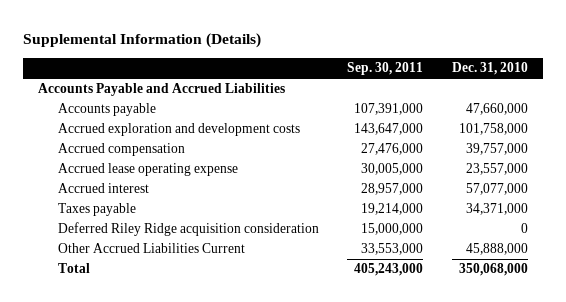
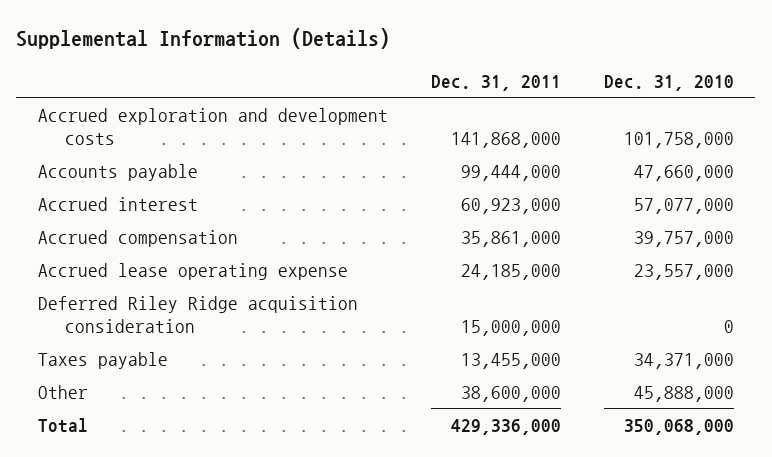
[347,62,424,76] Sep. 30, 2011 -> none
none -> [430,74,561,91] Dec. 31, 2011
[37,83,285,97] Accounts Payable and Accrued Liabilities -> none
[57,103,156,117] Accounts payable -> [37,163,198,181] Accounts payable
[57,183,149,194] Accrued interest -> [37,196,198,211] Accrued interest
[57,203,136,217] Taxes payable -> [37,351,168,369] Taxes payable
[57,243,245,254] Other Accrued Liabilities Current -> [37,384,88,399] Other

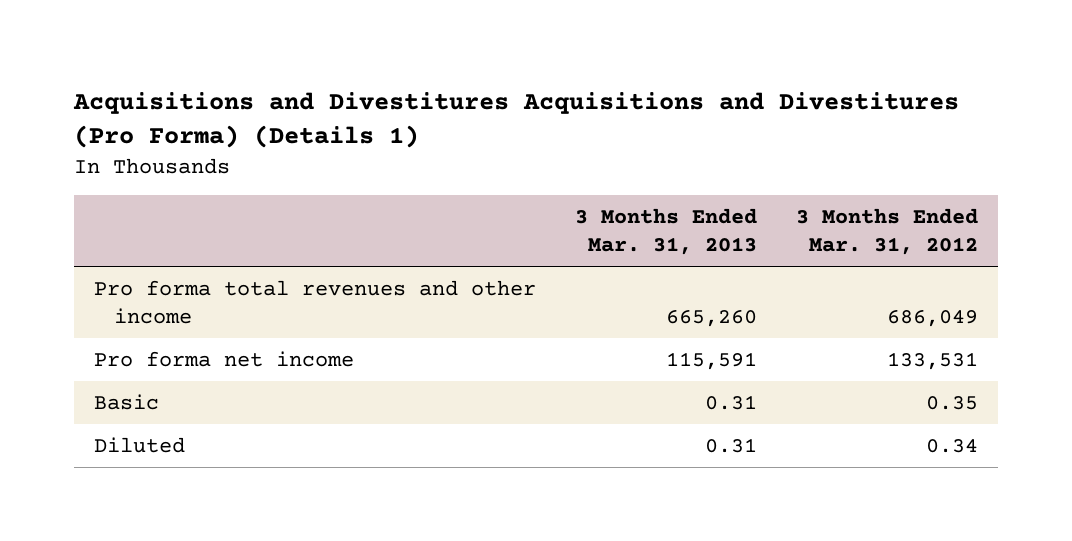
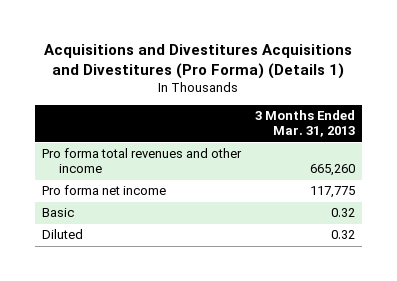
[796,207,979,256] 3 Months Ended Mar. 31, 2012 -> none
[665,351,757,370] 115,591 -> [309,186,355,199] 117,775
[704,394,757,410] 0.31 -> [330,208,355,218] 0.32
[704,437,757,453] 0.31 -> [330,230,355,240] 0.32

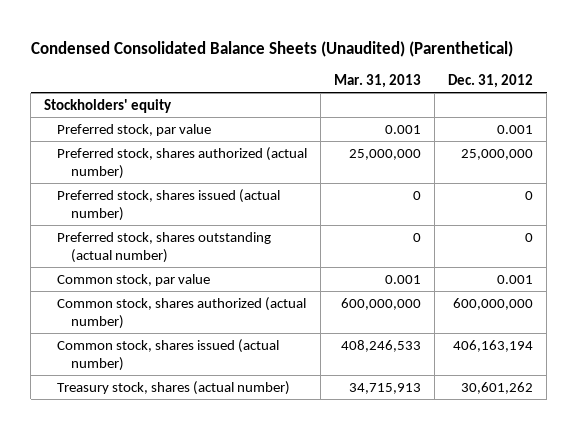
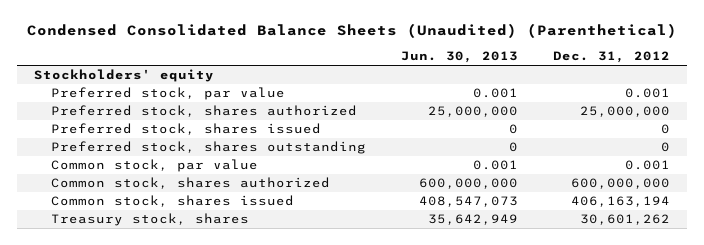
[334,74,422,89] Mar. 31, 2013 -> none
none -> [401,51,519,64] Jun. 30, 2013
[57,146,308,180] Preferred stock, shares authorized (actual number) -> [51,105,358,118] Preferred stock, shares authorized
[57,188,281,222] Preferred stock, shares issued (actual number) -> [51,123,322,136] Preferred stock, shares issued
[57,231,272,264] Preferred stock, shares outstanding (actual number) -> [51,141,367,155] Preferred stock, shares outstanding
[57,296,307,330] Common stock, shares authorized (actual number) -> [51,177,331,190] Common stock, shares authorized
[57,338,280,372] Common stock, shares issued (actual number) -> [51,195,295,208] Common stock, shares issued
[57,380,291,395] Treasury stock, shares (actual number) -> [51,213,250,227] Treasury stock, shares

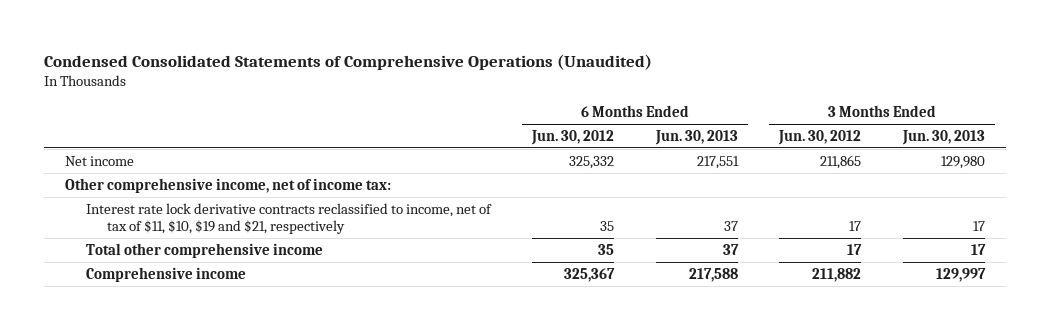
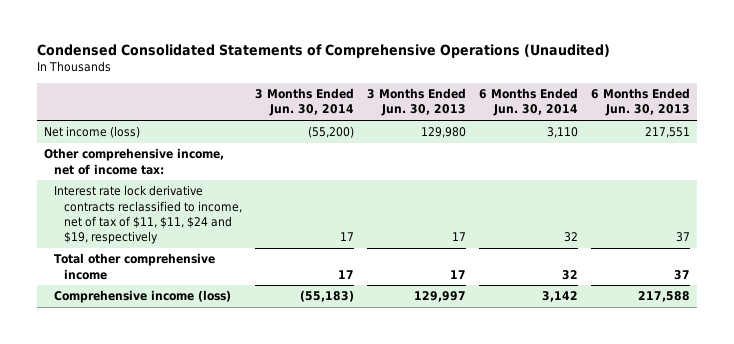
[531,129,615,145] Jun. 30, 2012 -> none
[778,129,862,145] Jun. 30, 2012 -> none
none -> [254,88,354,117] 3 Months Ended Jun. 30, 2014
none -> [479,88,579,117] 6 Months Ended Jun. 30, 2014
[65,155,135,166] Net income -> [43,126,140,139] Net income (loss)
[85,202,492,235] Interest rate lock derivative contracts reclassified to income, net of tax of $11, $10, $19 and $21, respectively -> [53,185,242,244] Interest rate lock derivative contracts reclassified to income, net of tax of $11, $11, $24 and $19, respectively
[85,266,246,282] Comprehensive income -> [53,290,231,304] Comprehensive income (loss)

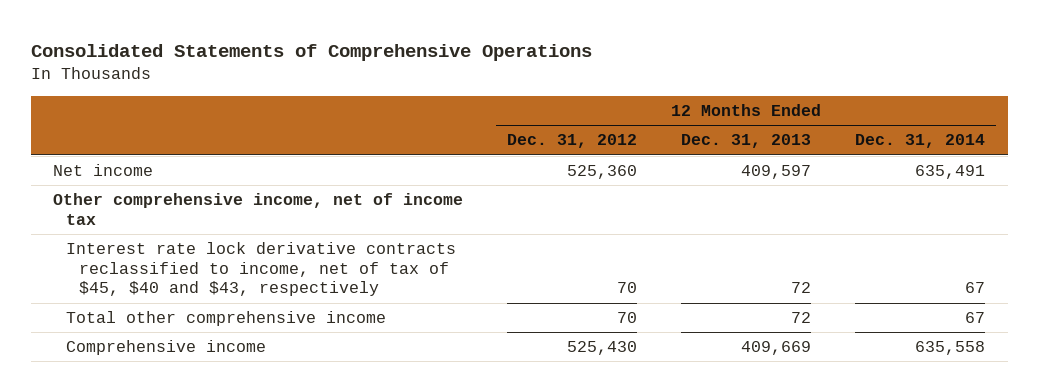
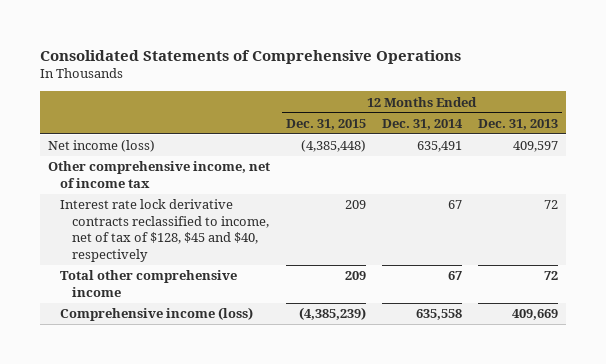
[507,134,638,149] Dec. 31, 2012 -> none
none -> [286,118,367,130] Dec. 31, 2015
[52,164,153,177] Net income -> [48,140,156,153] Net income (loss)
[65,242,456,297] Interest rate lock derivative contracts reclassified to income, net of tax of $45, $40 and $43, respectively -> [59,199,269,262] Interest rate lock derivative contracts reclassified to income, net of tax of $128, $45 and $40, respectively
[65,340,266,356] Comprehensive income -> [59,307,253,322] Comprehensive income (loss)

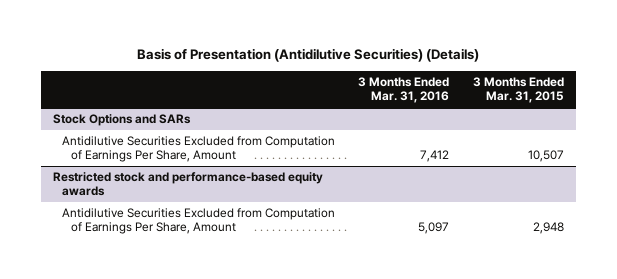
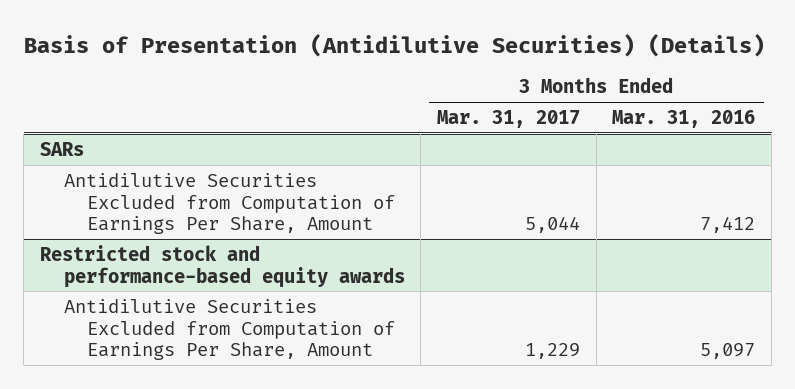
[473,77,565,104] 3 Months Ended Mar. 31, 2015 -> none
none -> [436,110,580,129] Mar. 31, 2017
[52,114,191,127] Stock Options and SARs -> [40,141,85,156] SARs

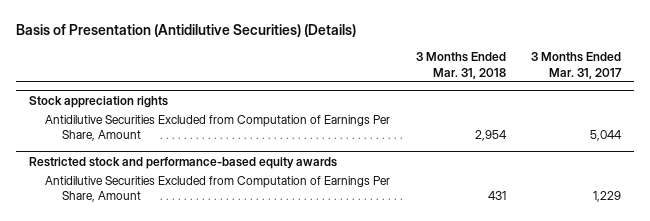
[612,110,756,129] Mar. 31, 2016 -> none
none -> [415,52,506,79] 3 Months Ended Mar. 31, 2018
[40,141,85,156] SARs -> [29,95,169,108] Stock appreciation rights

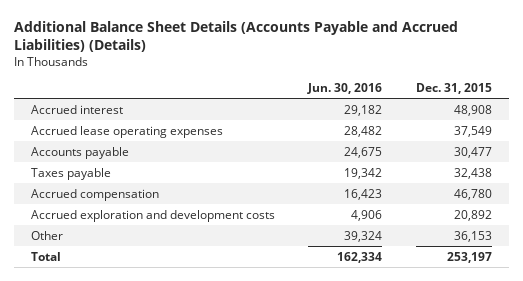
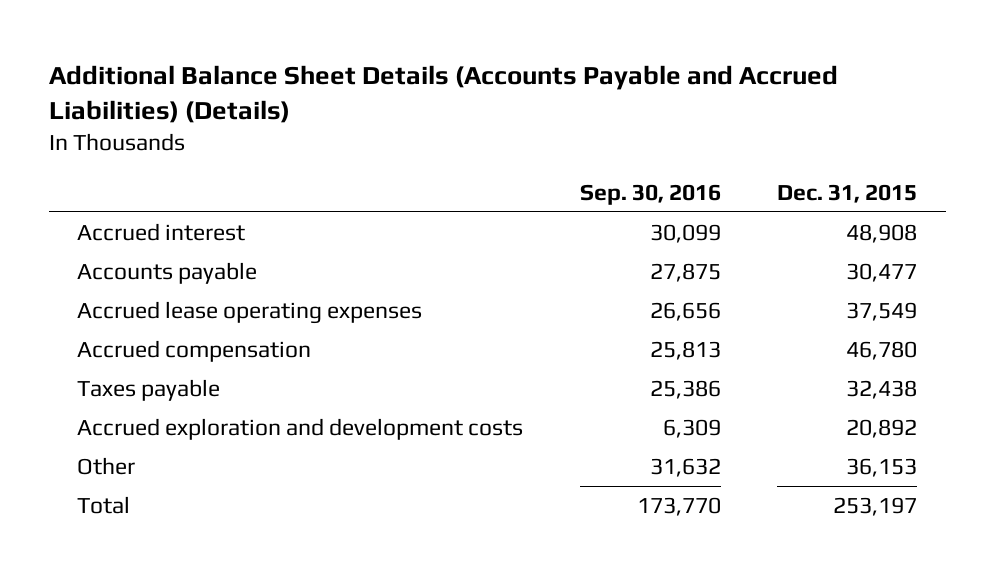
[307,83,383,95] Jun. 30, 2016 -> none
none -> [579,183,721,205] Sep. 30, 2016
[30,125,223,138] Accrued lease operating expenses -> [76,300,422,324] Accrued lease operating expenses
[30,167,111,180] Taxes payable -> [76,378,220,401] Taxes payable

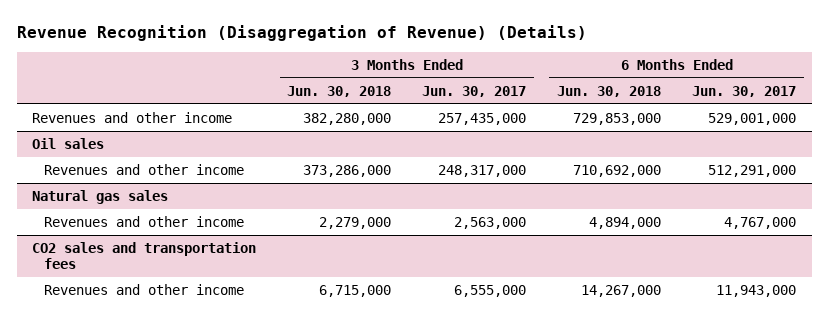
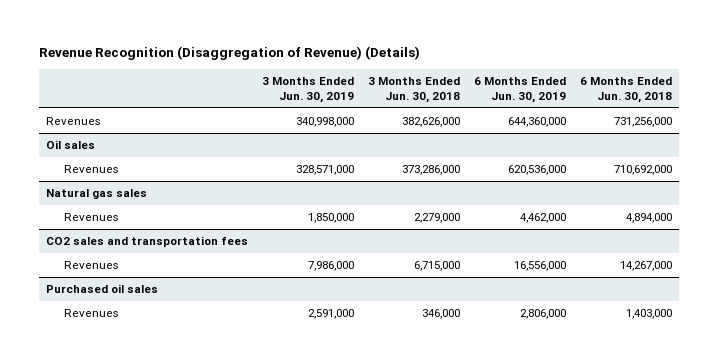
[422,85,527,97] Jun. 30, 2017 -> none
[692,85,797,97] Jun. 30, 2017 -> none
none -> [262,76,355,103] 3 Months Ended Jun. 30, 2019
none -> [474,76,567,103] 6 Months Ended Jun. 30, 2019
[32,112,233,124] Revenues and other income -> [46,116,101,125] Revenues
[303,113,392,126] 382,280,000 -> [402,116,461,127] 382,626,000
[573,113,662,126] 729,853,000 -> [613,116,672,127] 731,256,000
[44,164,245,176] Revenues and other income -> [64,164,119,173] Revenues
[44,216,245,228] Revenues and other income -> [64,212,119,221] Revenues
[44,284,245,296] Revenues and other income -> [64,260,119,269] Revenues
none -> [46,283,159,293] Purchased oil sales
none -> [64,308,119,317] Revenues

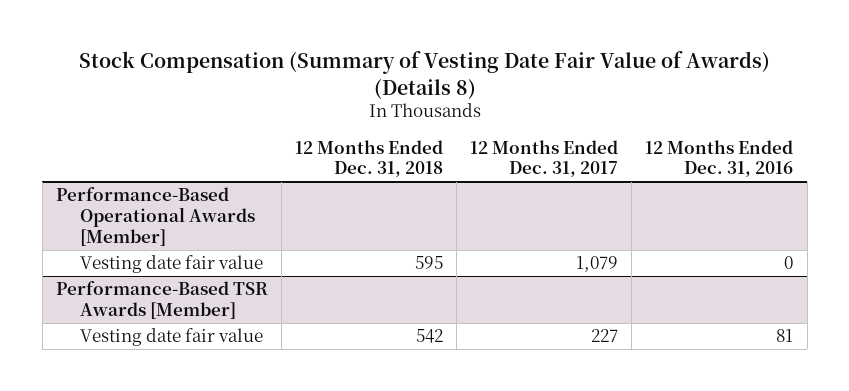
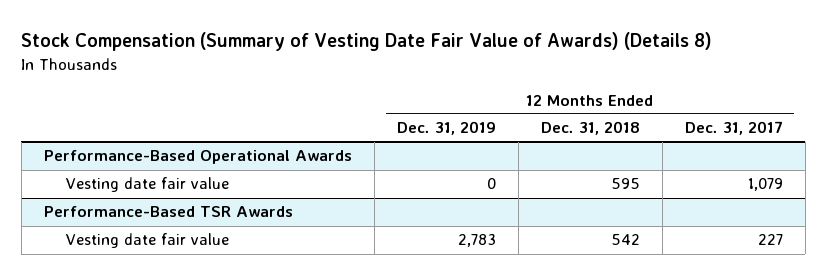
[645,139,794,178] 12 Months Ended Dec. 31, 2016 -> none
none -> [396,121,496,136] Dec. 31, 2019
[55,187,255,246] Performance-Based Operational Awards [Member] -> [43,150,352,165] Performance-Based Operational Awards
[55,281,268,319] Performance-Based TSR Awards [Member] -> [43,206,293,218] Performance-Based TSR Awards

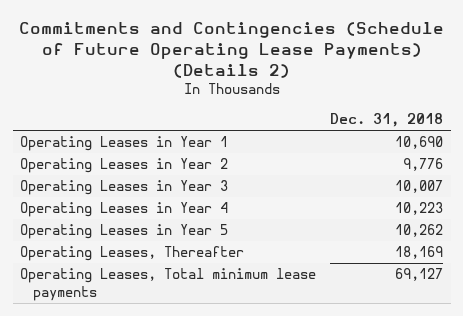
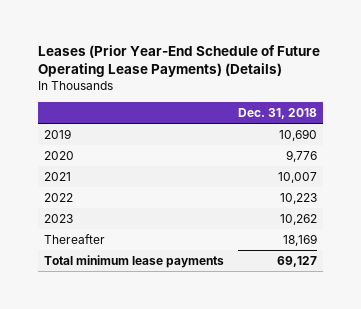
[18,21,444,78] Commitments and Contingencies (Schedule of Future Operating Lease Payments) (Details 2) -> [37,45,320,78] Leases (Prior Year-End Schedule of Future Operating Lease Payments) (Details)
[19,136,228,152] Operating Leases in Year 1 -> [44,128,72,139] 2019
[19,158,228,174] Operating Leases in Year 2 -> [44,150,75,160] 2020
[19,180,228,196] Operating Leases in Year 3 -> [44,171,72,181] 2021
[19,202,228,218] Operating Leases in Year 4 -> [44,192,74,202] 2022
[19,224,228,240] Operating Leases in Year 5 -> [44,213,74,223] 2023
[19,246,244,262] Operating Leases, Thereafter -> [44,233,106,244] Thereafter
[19,268,316,301] Operating Leases, Total minimum lease payments -> [44,254,225,268] Total minimum lease payments

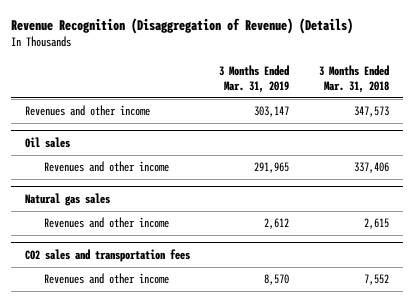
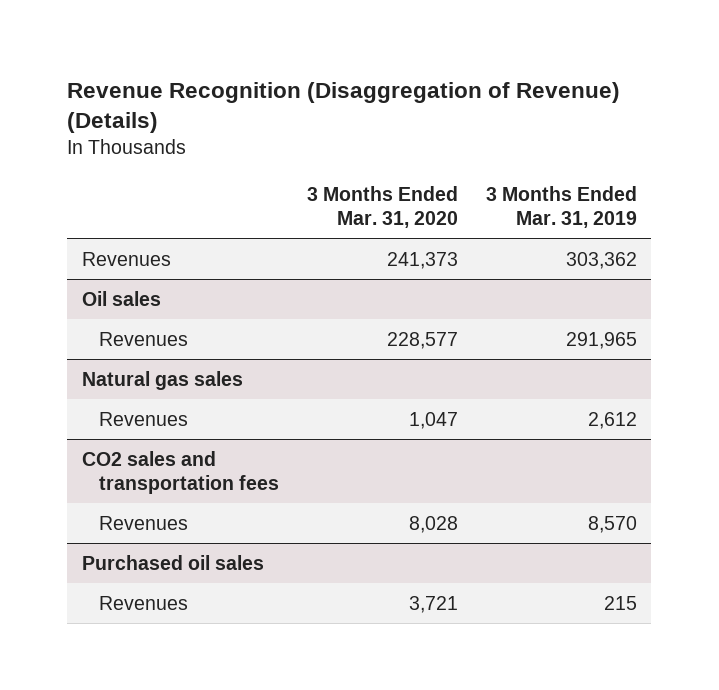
[318,64,389,94] 3 Months Ended Mar. 31, 2018 -> none
none -> [307,185,459,229] 3 Months Ended Mar. 31, 2020
[25,105,151,117] Revenues and other income -> [81,251,171,266] Revenues
[254,106,290,118] 303,147 -> [566,251,638,269] 303,362
[43,161,169,173] Revenues and other income -> [98,331,188,346] Revenues
[43,217,169,229] Revenues and other income -> [98,411,188,426] Revenues
[43,273,169,285] Revenues and other income -> [98,515,188,530] Revenues
none -> [81,554,264,570] Purchased oil sales
none -> [98,595,188,610] Revenues

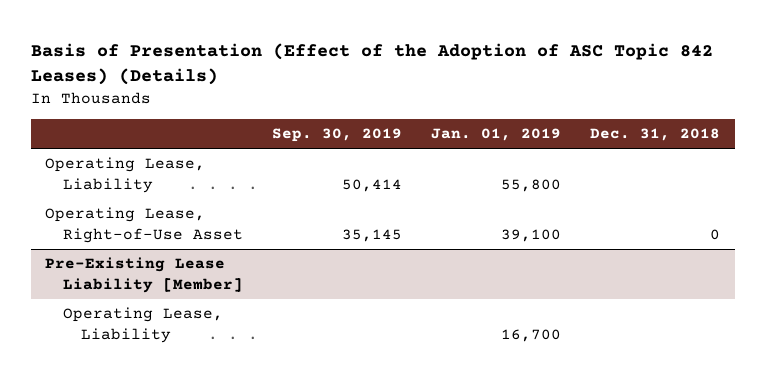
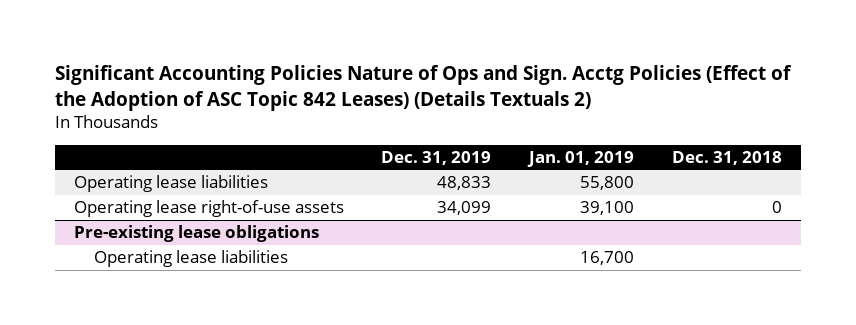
[30,42,713,85] Basis of Presentation (Effect of the Adoption of ASC Topic 842 Leases) (Details) -> [54,65,792,111] Significant Accounting Policies Nature of Ops and Sign. Acctg Policies (Effect of the Adoption of ASC Topic 842 Leases) (Details Textuals 2)
[272,128,403,143] Sep. 30, 2019 -> none
none -> [381,150,492,165] Dec. 31, 2019
[45,157,206,193] Operating Lease, Liability -> [73,175,268,193] Operating lease liabilities
[45,207,244,243] Operating Lease, Right-of-Use Asset -> [73,200,344,218] Operating lease right-of-use assets
[45,257,244,293] Pre-Existing Lease Liability [Member] -> [73,225,319,243] Pre-existing lease obligations
[63,307,224,343] Operating Lease, Liability -> [93,250,288,268] Operating lease liabilities

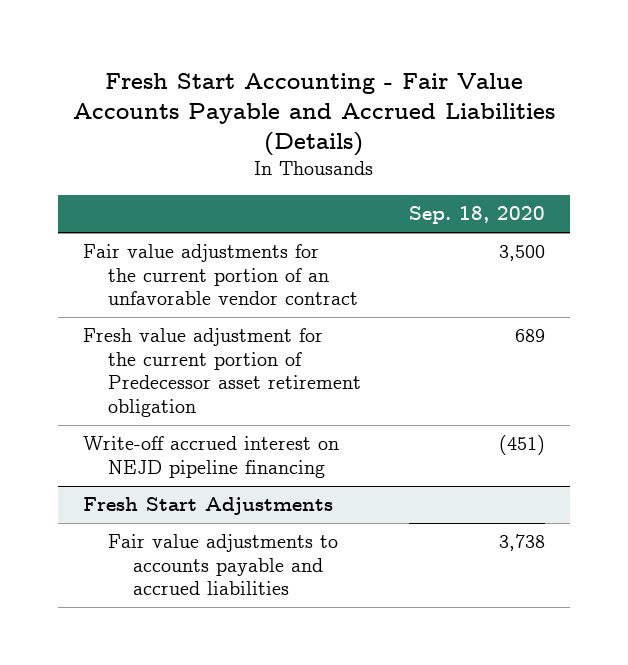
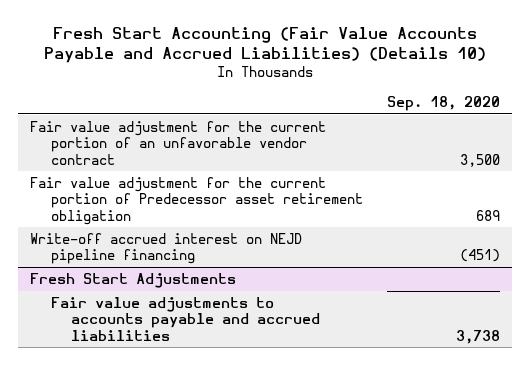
[73,72,556,157] Fresh Start Accounting - Fair Value Accounts Payable and Accrued Liabilities (Details) -> [44,26,487,64] Fresh Start Accounting (Fair Value Accounts Payable and Accrued Liabilities) (Details 10)
[82,244,358,306] Fair value adjustments for the current portion of an unfavorable vendor contract -> [30,120,327,165] Fair value adjustment for the current portion of an unfavorable vendor contract
[82,328,361,417] Fresh value adjustment for the current portion of Predecessor asset retirement obligation -> [30,176,363,225] Fair value adjustment for the current portion of Predecessor asset retirement obligation

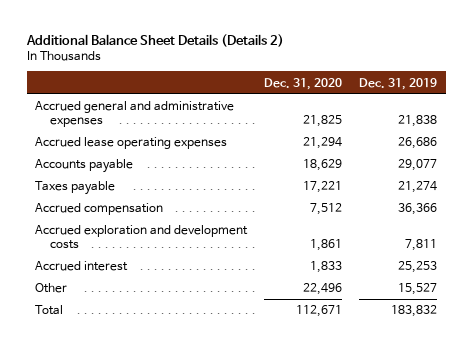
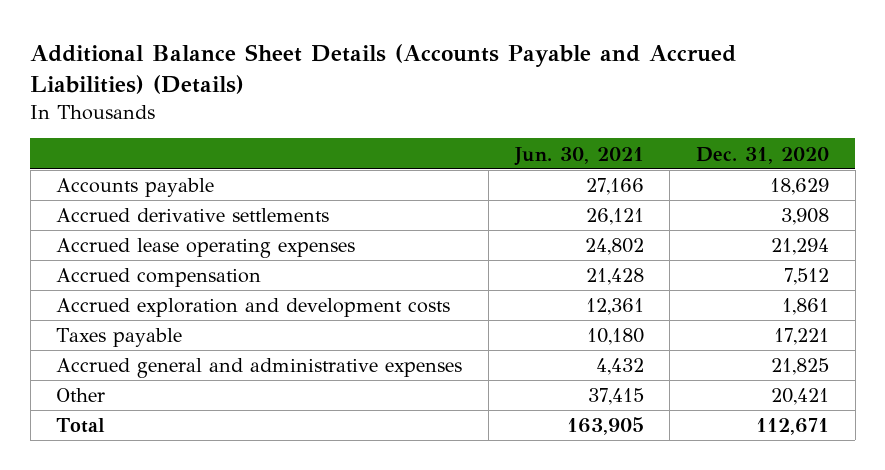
[25,33,284,47] Additional Balance Sheet Details (Details 2) -> [30,44,737,94] Additional Balance Sheet Details (Accounts Payable and Accrued Liabilities) (Details)
[359,77,438,90] Dec. 31, 2019 -> none
none -> [513,146,644,166] Jun. 30, 2021
none -> [56,208,330,223] Accrued derivative settlements
[35,137,228,150] Accrued lease operating expenses -> [56,238,356,259] Accrued lease operating expenses
[35,261,129,272] Accrued interest -> none
[35,181,116,196] Taxes payable -> [56,328,183,348] Taxes payable
[35,101,235,127] Accrued general and administrative expenses -> [56,358,463,379] Accrued general and administrative expenses
[303,283,343,296] 22,496 -> [771,388,830,406] 20,421

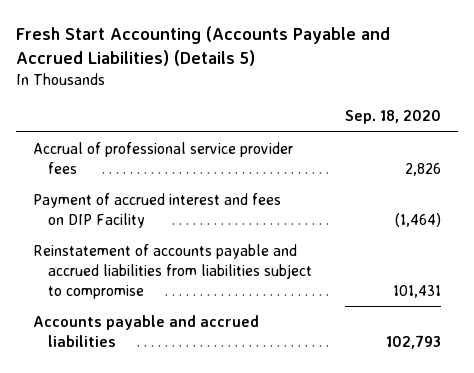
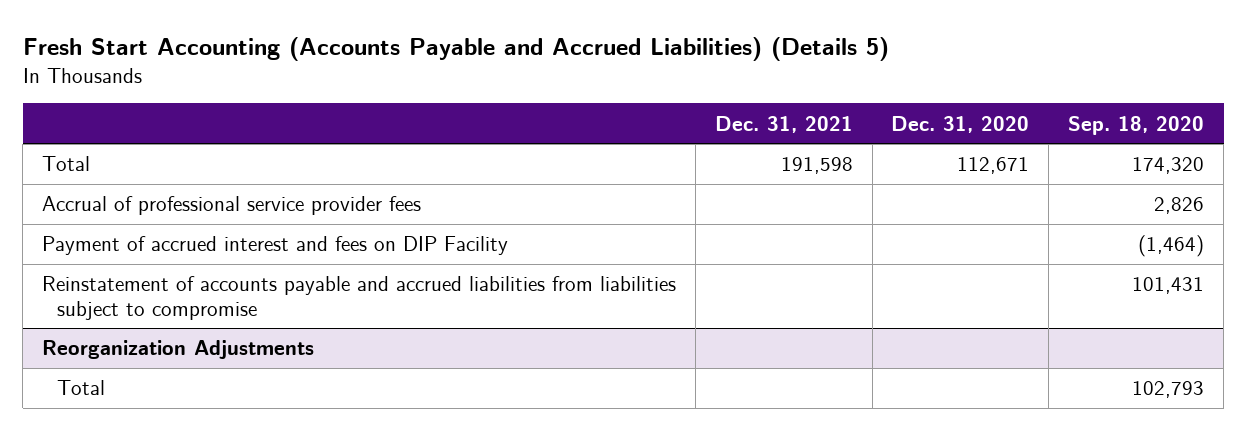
none -> [714,115,853,133] Dec. 31, 2021
none -> [891,115,1030,133] Dec. 31, 2020
none -> [41,156,90,172] Total
none -> [41,340,314,360] Reorganization Adjustments
[33,314,260,347] Accounts payable and accrued liabilities -> [57,380,106,396] Total

